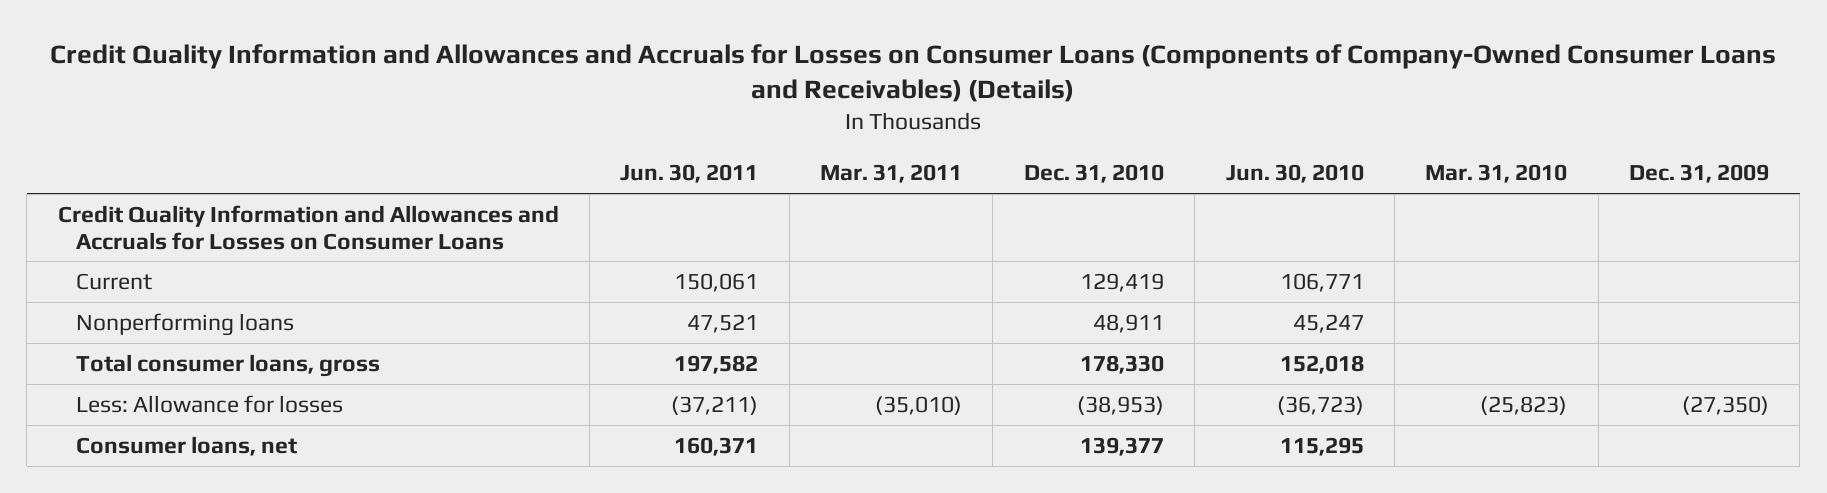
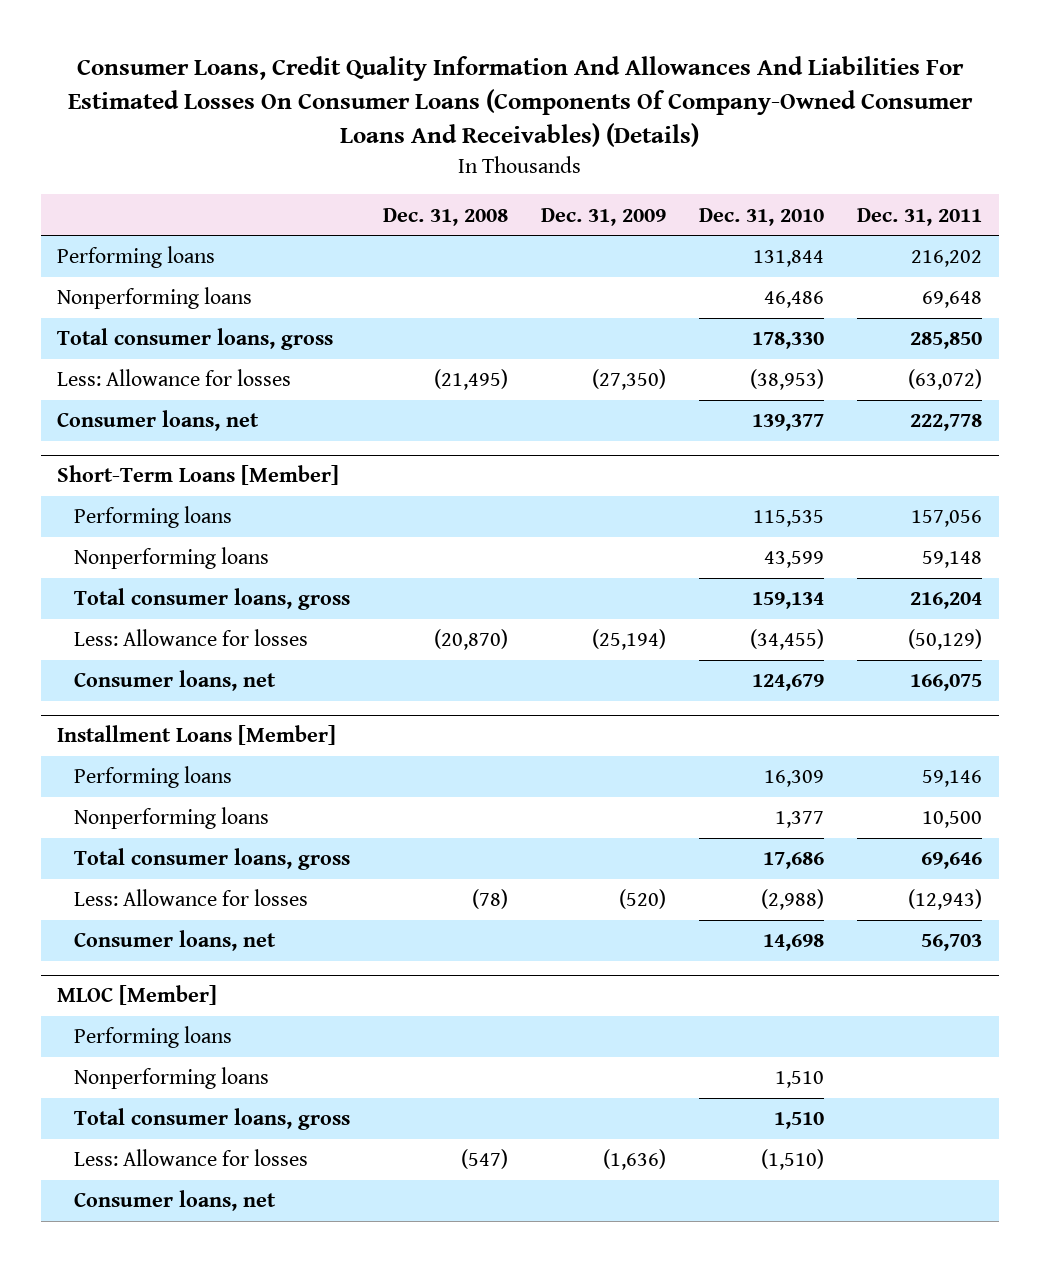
[50,43,1777,103] Credit Quality Information and Allowances and Accruals for Losses on Consumer Loans (Components of Company-Owned Consumer Loans and Receivables) (Details) -> [67,55,973,147] Consumer Loans, Credit Quality Information And Allowances And Liabilities For Estimated Losses On Consumer Loans (Components Of Company-Owned Consumer Loans And Receivables) (Details)
[620,164,759,184] Jun. 30, 2011 -> none
[820,164,963,184] Mar. 31, 2011 -> none
[1225,164,1364,184] Jun. 30, 2010 -> none
[1425,164,1568,184] Mar. 31, 2010 -> none
none -> [382,207,508,226] Dec. 31, 2008
none -> [857,207,983,226] Dec. 31, 2011
[57,204,559,250] Credit Quality Information and Allowances and Accruals for Losses on Consumer Loans -> none
[75,272,152,290] Current -> none
none -> [57,246,216,269] Performing loans
[1092,313,1164,333] 48,911 -> [763,291,824,309] 46,486
none -> [57,465,340,486] Short-Term Loans [Member]
none -> [73,506,232,529] Performing loans
none -> [73,547,269,570] Nonperforming loans
none -> [73,588,350,611] Total consumer loans, gross
none -> [73,629,308,647] Less: Allowance for losses
none -> [73,670,276,692] Consumer loans, net
none -> [57,725,337,746] Installment Loans [Member]
none -> [73,766,232,789] Performing loans
none -> [73,807,269,830] Nonperforming loans
none -> [73,848,350,871] Total consumer loans, gross
none -> [73,889,308,907] Less: Allowance for losses
none -> [73,930,276,952] Consumer loans, net
none -> [57,985,218,1006] MLOC [Member]
none -> [73,1026,232,1049] Performing loans
none -> [73,1067,269,1090] Nonperforming loans
none -> [73,1108,350,1131] Total consumer loans, gross
none -> [73,1149,308,1167] Less: Allowance for losses
none -> [73,1190,276,1212] Consumer loans, net

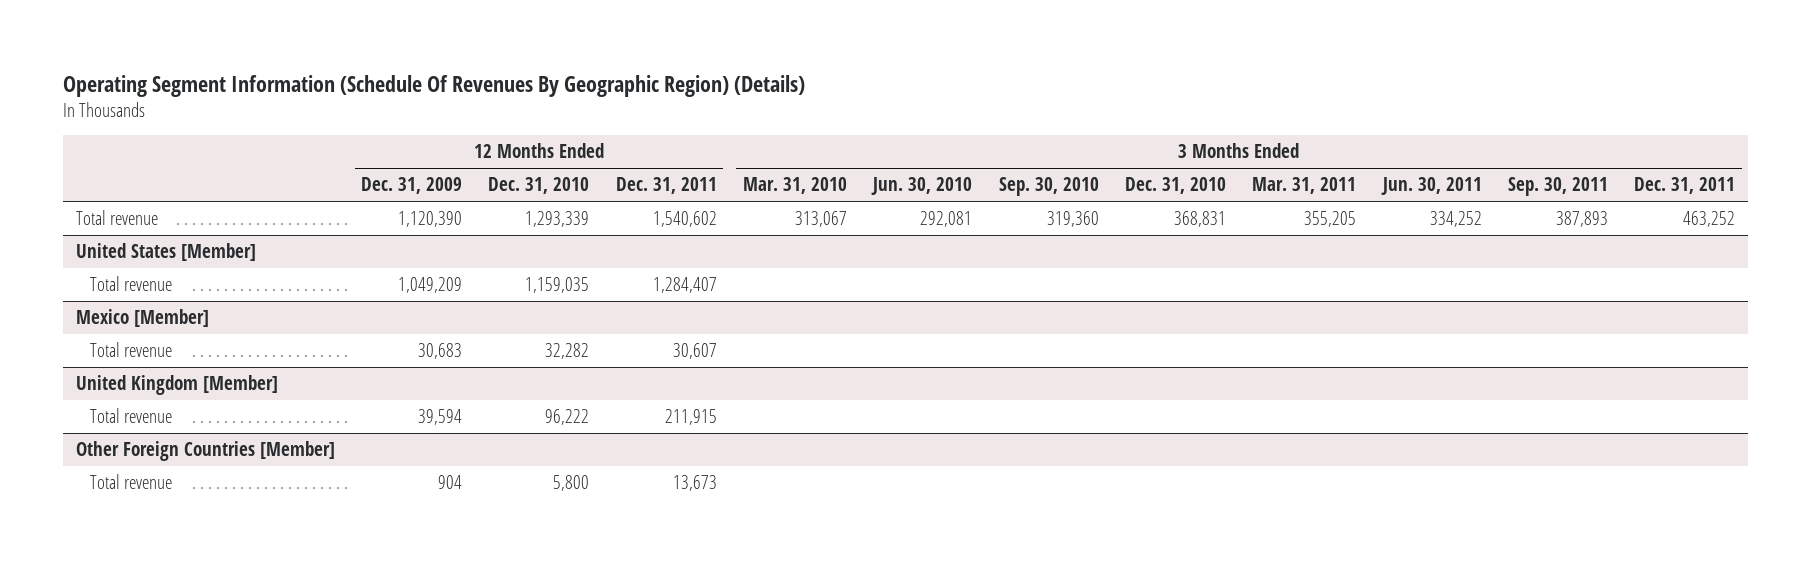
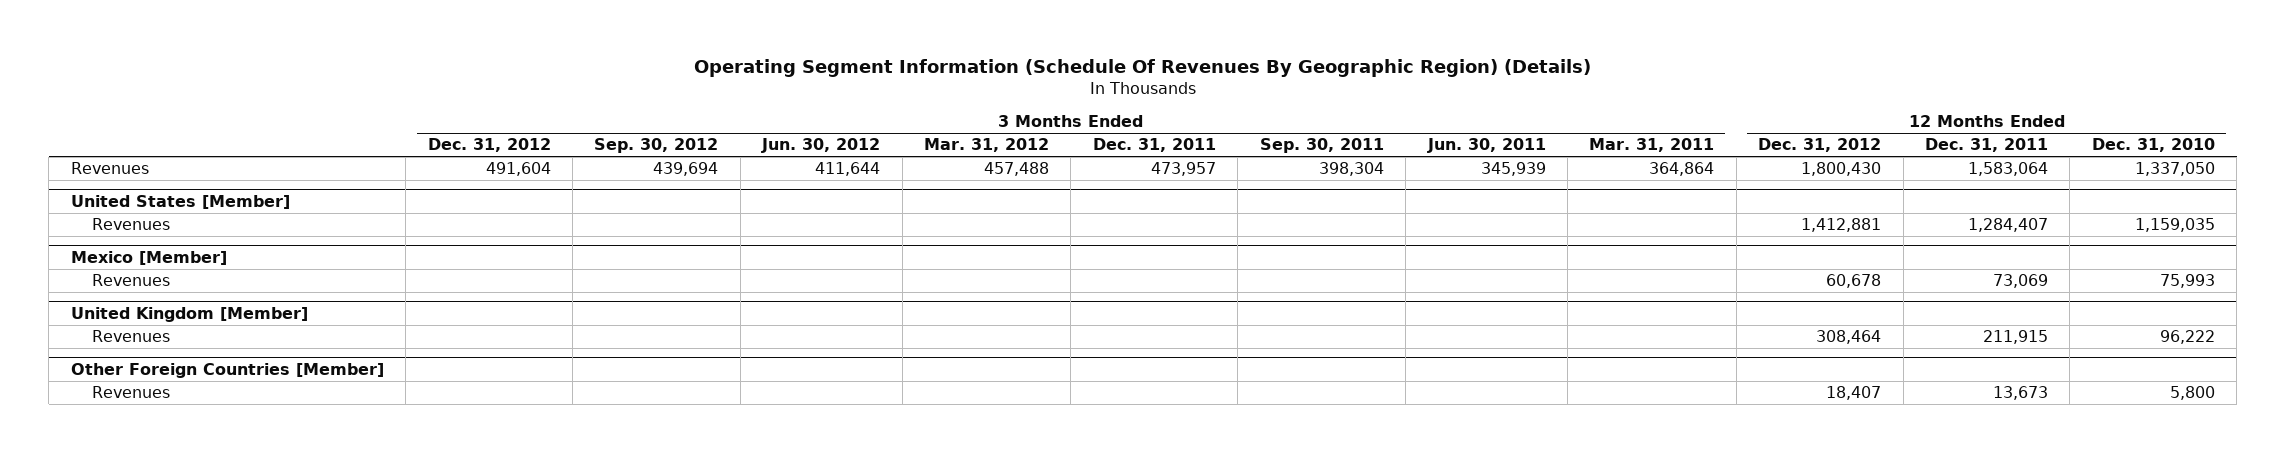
[361,177,463,195] Dec. 31, 2009 -> none
[743,177,848,195] Mar. 31, 2010 -> none
[871,177,973,196] Jun. 30, 2010 -> none
[998,177,1099,197] Sep. 30, 2010 -> none
[1124,177,1226,195] Dec. 31, 2010 -> none
none -> [427,138,551,153] Dec. 31, 2012
none -> [594,138,719,154] Sep. 30, 2012
none -> [761,138,881,154] Jun. 30, 2012
none -> [924,138,1050,153] Mar. 31, 2012
none -> [1758,138,1882,153] Dec. 31, 2012
[75,210,158,226] Total revenue -> none
none -> [70,162,149,175] Revenues
[90,276,173,292] Total revenue -> [92,218,171,231] Revenues
[90,342,173,358] Total revenue -> none
none -> [92,274,171,287] Revenues
[90,408,173,424] Total revenue -> [92,330,171,343] Revenues
[90,474,173,490] Total revenue -> [92,386,171,399] Revenues

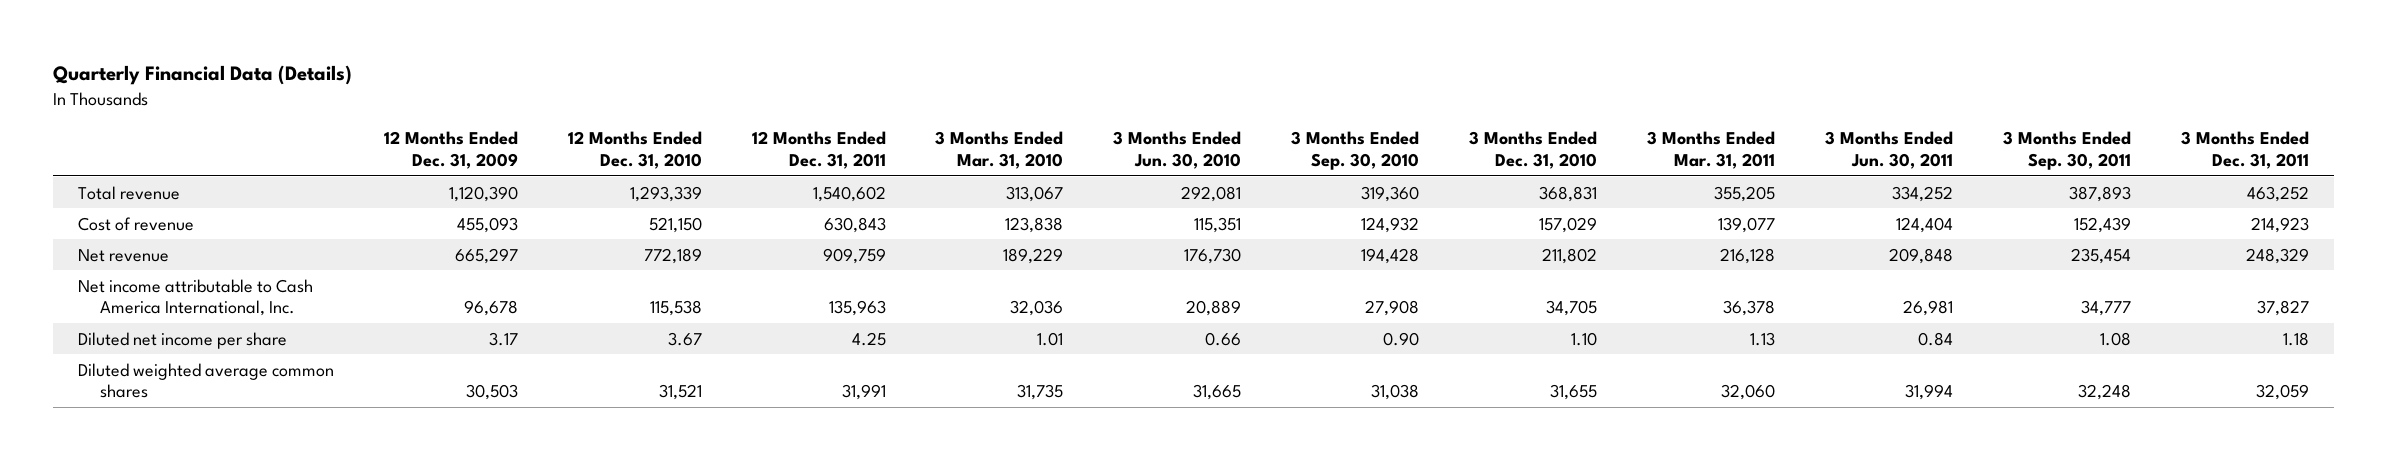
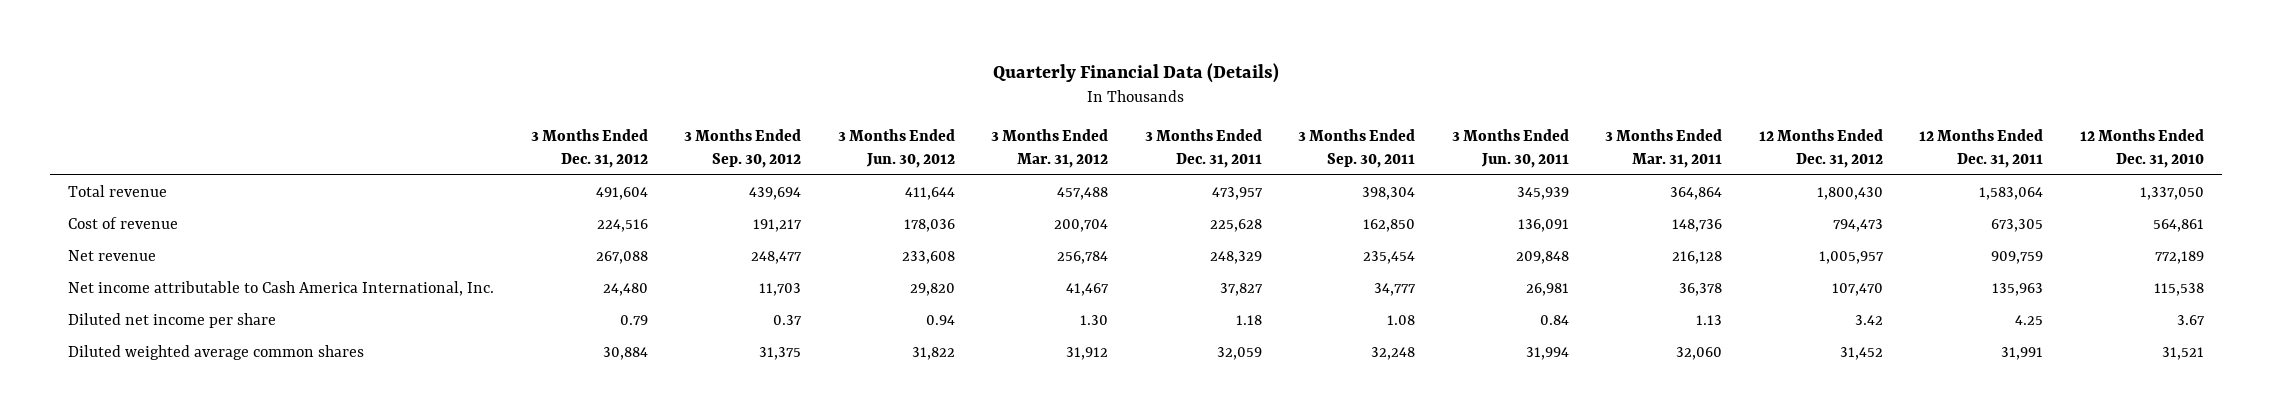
[383,130,518,169] 12 Months Ended Dec. 31, 2009 -> none
[935,130,1064,169] 3 Months Ended Mar. 31, 2010 -> none
[1113,130,1242,169] 3 Months Ended Jun. 30, 2010 -> none
[1291,130,1420,170] 3 Months Ended Sep. 30, 2010 -> none
[1469,130,1598,169] 3 Months Ended Dec. 31, 2010 -> none
none -> [530,128,648,168] 3 Months Ended Dec. 31, 2012
none -> [684,128,802,168] 3 Months Ended Sep. 30, 2012
none -> [837,128,955,168] 3 Months Ended Jun. 30, 2012
none -> [991,128,1109,168] 3 Months Ended Mar. 31, 2012
none -> [1758,128,1883,168] 12 Months Ended Dec. 31, 2012
[629,185,702,202] 1,293,339 -> [2139,187,2204,201] 1,337,050
[812,185,886,202] 1,540,602 -> [1979,187,2044,201] 1,583,064
[1714,185,1776,202] 355,205 -> [1670,187,1723,201] 364,864
[1891,185,1953,202] 334,252 -> [1516,187,1569,201] 345,939
[2068,185,2131,202] 387,893 -> [1362,187,1416,201] 398,304
[2246,185,2309,202] 463,252 -> [1211,187,1263,201] 473,957
[648,216,702,233] 521,150 -> [2152,219,2204,233] 564,861
[823,216,886,233] 630,843 -> [1991,219,2044,233] 673,305
[1718,216,1776,233] 139,077 -> [1672,219,1723,233] 148,736
[1895,216,1953,233] 124,404 -> [1517,219,1569,233] 136,091
[2073,216,2131,233] 152,439 -> [1363,219,1416,233] 162,850
[2250,216,2309,233] 214,923 -> [1209,219,1262,233] 225,628

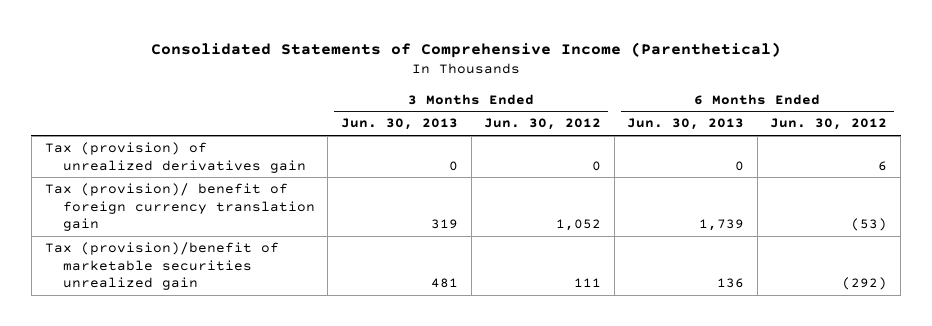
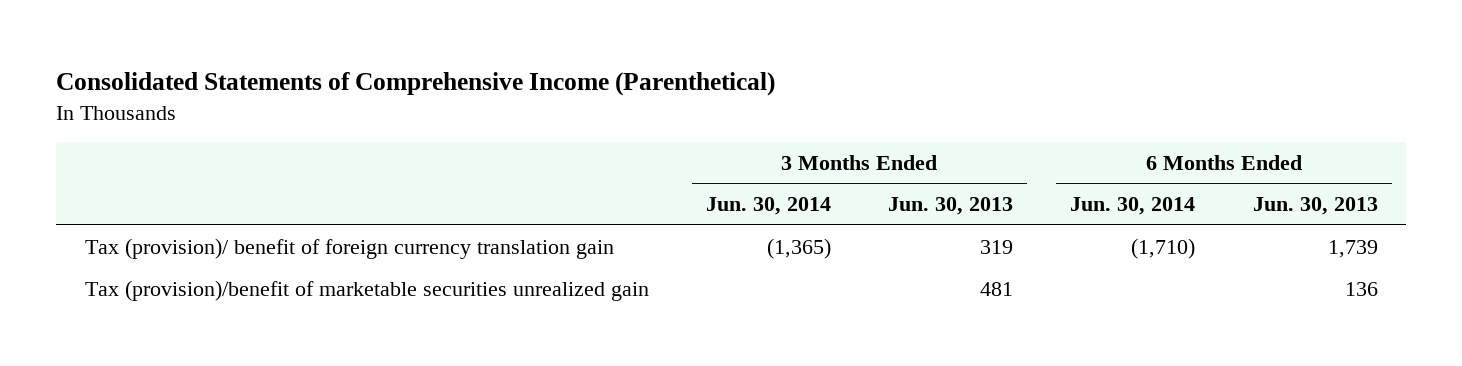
[484,118,602,131] Jun. 30, 2012 -> none
[770,118,888,131] Jun. 30, 2012 -> none
none -> [705,197,831,216] Jun. 30, 2014
none -> [1070,197,1196,216] Jun. 30, 2014
[44,142,306,173] Tax (provision) of unrealized derivatives gain -> none

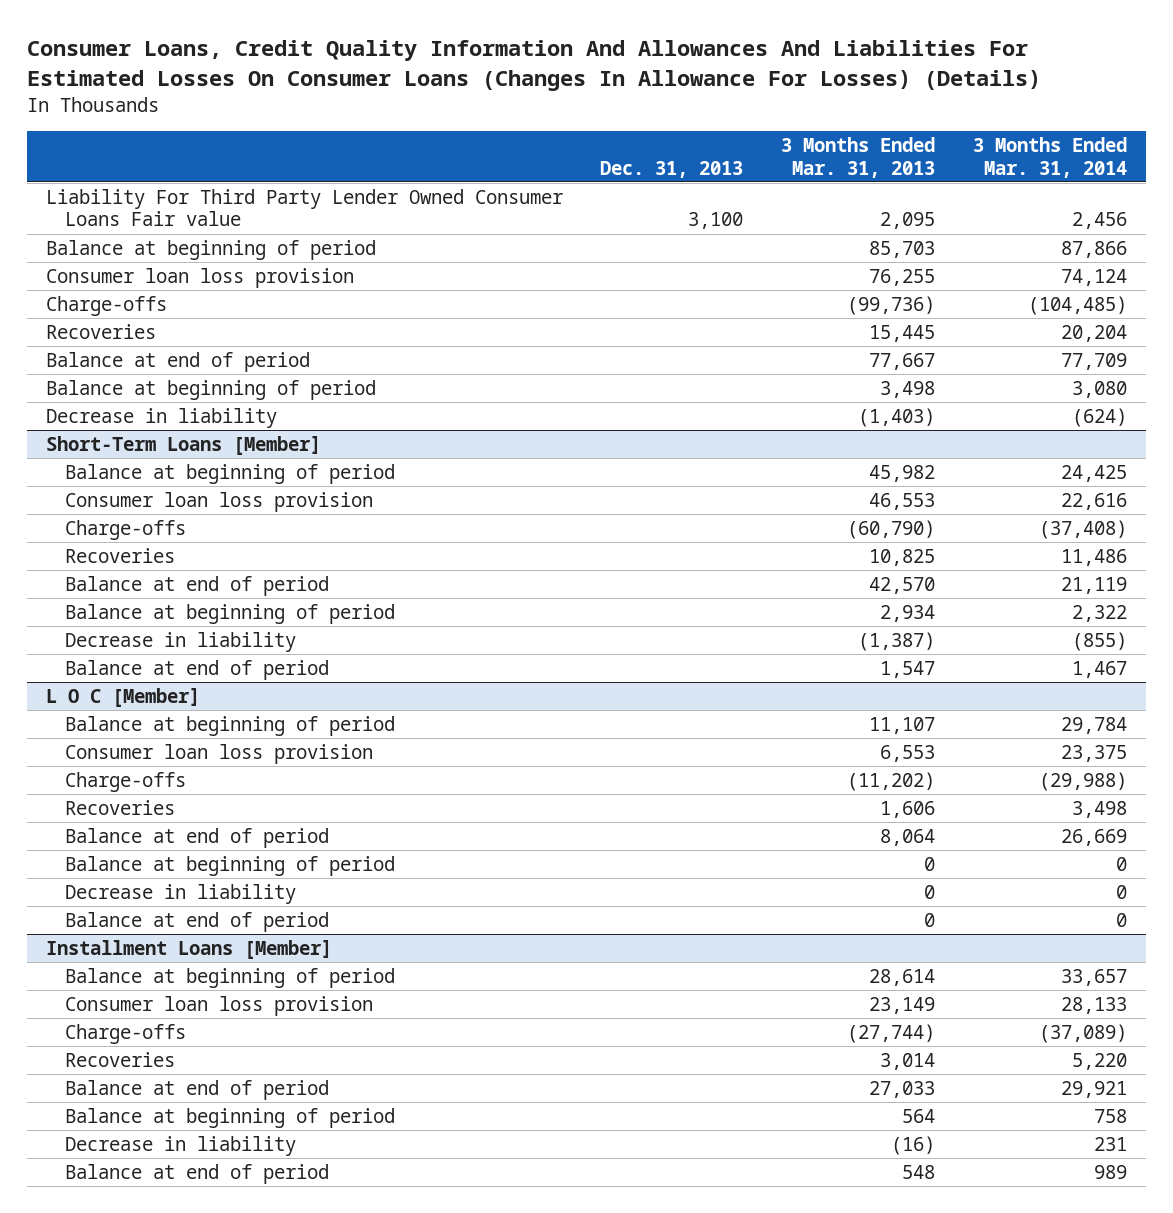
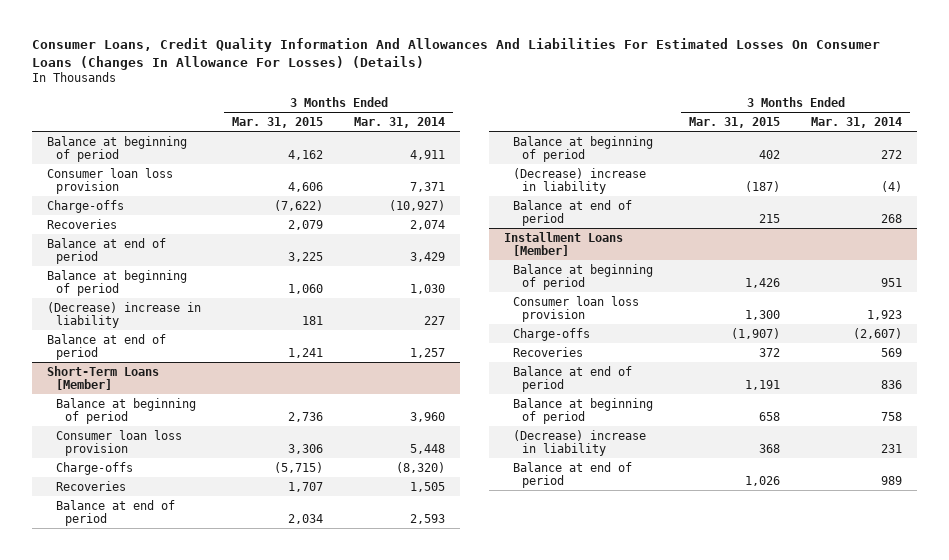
[600,160,744,178] Dec. 31, 2013 -> none
[781,137,936,178] 3 Months Ended Mar. 31, 2013 -> none
none -> [232,116,324,128] Mar. 31, 2015
[45,189,563,227] Liability For Third Party Lender Owned Consumer Loans Fair value -> none
[1061,241,1128,259] 87,866 -> [409,149,445,160] 4,911
[1061,269,1128,287] 74,124 -> [409,181,445,192] 7,371
[1028,296,1128,316] (104,485) -> [388,199,445,211] (10,927)
[1061,325,1128,343] 20,204 -> [409,219,445,230] 2,074
[1061,353,1128,371] 77,709 -> [409,251,445,262] 3,429
[1072,381,1128,399] 3,080 -> [409,283,445,294] 1,030
[45,408,277,429] Decrease in liability -> [47,301,202,328] (Decrease) increase in liability
[1072,408,1128,428] (624) -> [423,315,445,325] 227
none -> [47,333,167,360] Balance at end of period
[45,688,200,708] L O C [Member] -> none
[65,716,396,737] Balance at beginning of period -> none
[65,744,374,765] Consumer loan loss provision -> none
[65,772,187,793] Charge-offs -> none
[65,800,176,816] Recoveries -> none
[65,828,330,849] Balance at end of period -> none
[65,856,396,877] Balance at beginning of period -> none
[65,884,297,905] Decrease in liability -> none
[65,912,330,933] Balance at end of period -> none
[1061,465,1128,483] 24,425 -> [409,411,445,422] 3,960
[1061,493,1128,511] 22,616 -> [409,443,445,454] 5,448
[1039,520,1128,540] (37,408) -> [395,461,445,473] (8,320)
[1061,549,1128,567] 11,486 -> [409,481,445,492] 1,505
[1061,577,1128,595] 21,119 -> [409,513,445,524] 2,593
[1072,605,1128,623] 2,322 -> [880,149,902,159] 272
[65,632,297,653] Decrease in liability -> [513,167,647,194] (Decrease) increase in liability
[1072,632,1128,652] (855) -> [880,180,902,192] (4)
[1072,661,1128,679] 1,467 -> [880,213,902,223] 268
[1061,969,1128,987] 33,657 -> [880,277,902,287] 951
[1061,997,1128,1015] 28,133 -> [866,309,902,320] 1,923
[1039,1024,1128,1044] (37,089) -> [852,327,902,339] (2,607)
[1072,1053,1128,1071] 5,220 -> [880,347,902,357] 569
[1061,1081,1128,1099] 29,921 -> [880,379,902,389] 836
[65,1136,297,1157] Decrease in liability -> [513,429,647,456] (Decrease) increase in liability

